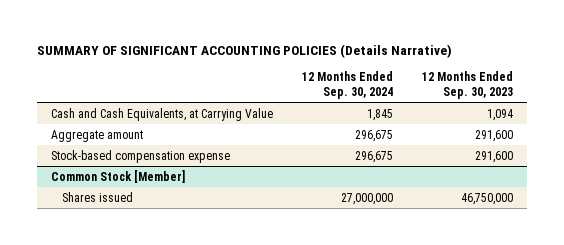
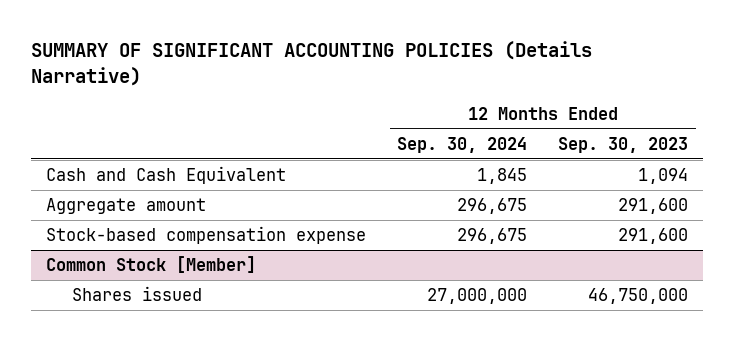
[51,107,274,121] Cash and Cash Equivalents, at Carrying Value -> [46,165,287,184] Cash and Cash Equivalent

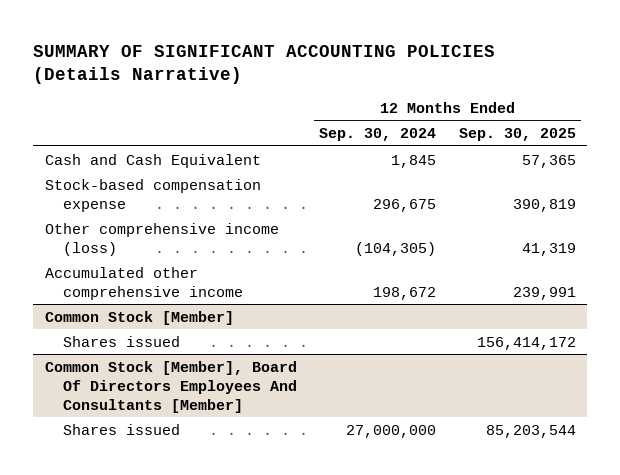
[557,136,688,153] Sep. 30, 2023 -> none
none -> [458,127,576,141] Sep. 30, 2025
[46,197,207,214] Aggregate amount -> none
none -> [44,222,279,256] Other comprehensive income (loss)
none -> [44,266,244,300] Accumulated other comprehensive income
none -> [63,335,181,347] Shares issued
none -> [44,360,298,413] Common Stock [Member], Board Of Directors Employees And Consultants [Member]

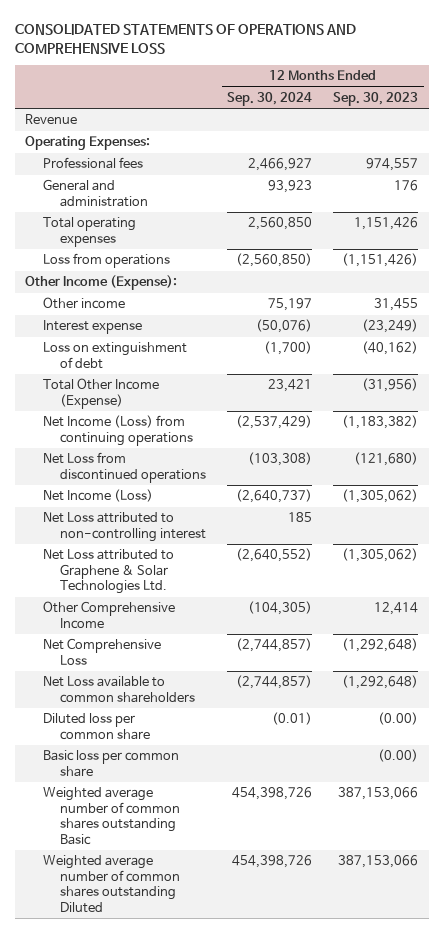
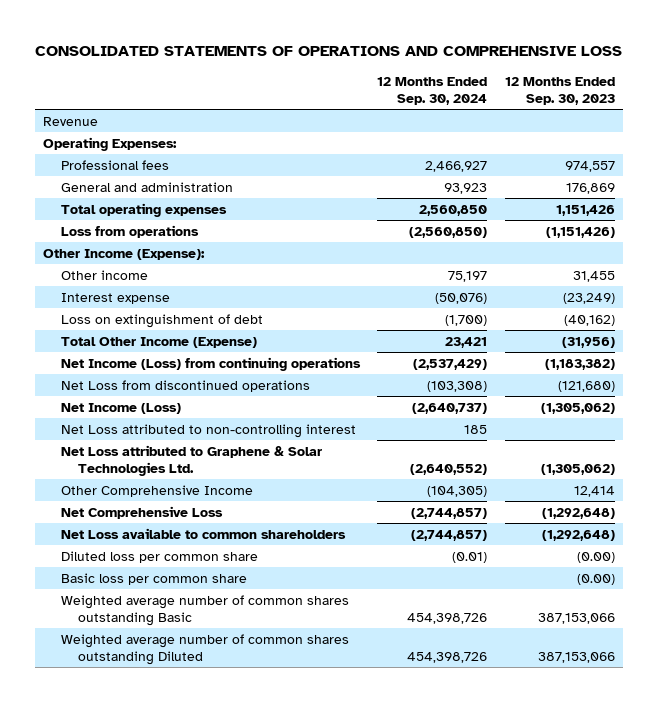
[394,180,419,192] 176 -> [565,182,615,194] 176,869

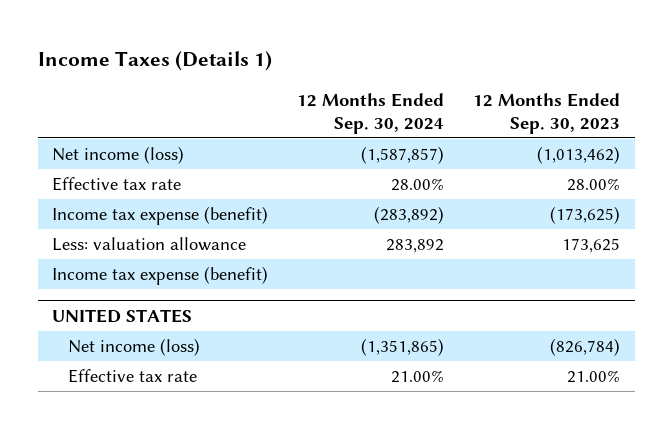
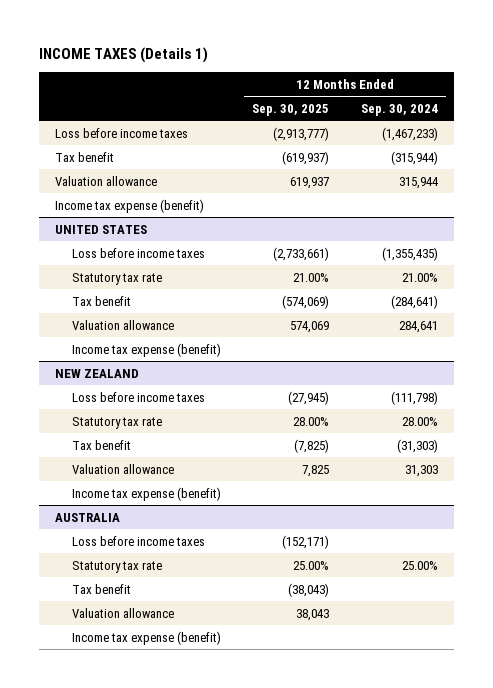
[37,51,272,72] Income Taxes (Details 1) -> [38,47,208,64] INCOME TAXES (Details 1)
[473,92,621,134] 12 Months Ended Sep. 30, 2023 -> none
none -> [252,103,330,116] Sep. 30, 2025
[52,177,182,192] Effective tax rate -> none
[52,146,185,165] Net income (loss) -> [54,127,188,138] Loss before income taxes
[361,146,445,165] (1,587,857) -> [382,126,439,141] (1,467,233)
[52,206,269,226] Income tax expense (benefit) -> [54,151,114,162] Tax benefit
[374,206,445,225] (283,892) -> [391,150,439,165] (315,944)
[52,237,247,252] Less: valuation allowance -> [54,175,157,186] Valuation allowance
[386,239,445,254] 283,892 -> [399,176,440,189] 315,944
[67,338,200,357] Net income (loss) -> [71,247,205,258] Loss before income taxes
[361,338,445,357] (1,351,865) -> [382,246,439,261] (1,355,435)
[67,369,197,384] Effective tax rate -> [71,272,162,285] Statutory tax rate
none -> [71,295,131,306] Tax benefit
none -> [71,319,174,330] Valuation allowance
none -> [71,342,221,357] Income tax expense (benefit)
none -> [54,368,139,378] NEW ZEALAND
none -> [71,391,205,402] Loss before income taxes
none -> [71,416,162,429] Statutory tax rate
none -> [71,439,131,450] Tax benefit
none -> [71,463,174,474] Valuation allowance
none -> [71,486,221,501] Income tax expense (benefit)
none -> [54,512,120,522] AUSTRALIA
none -> [71,535,205,546] Loss before income taxes
none -> [71,560,162,573] Statutory tax rate
none -> [71,583,131,594] Tax benefit
none -> [71,607,174,618] Valuation allowance
none -> [71,630,221,645] Income tax expense (benefit)

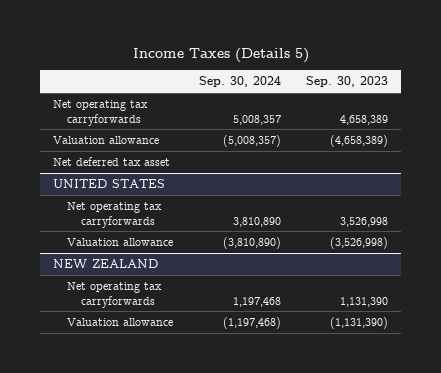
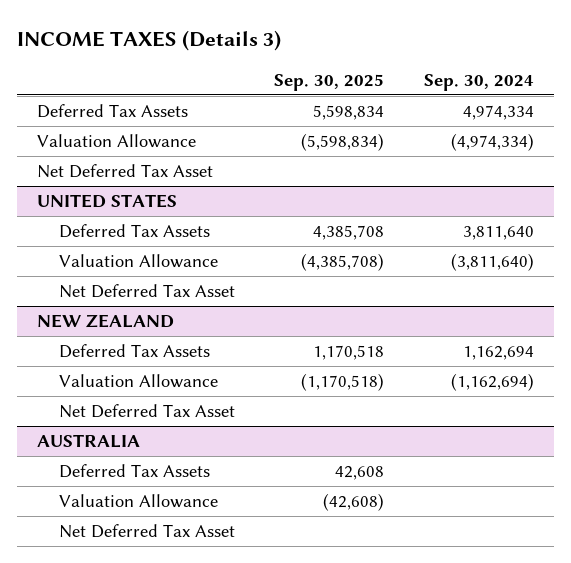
[132,48,309,64] Income Taxes (Details 5) -> [17,30,282,52] INCOME TAXES (Details 3)
[306,76,389,88] Sep. 30, 2023 -> none
none -> [274,73,385,91] Sep. 30, 2025
[52,100,148,126] Net operating tax carryforwards -> none
none -> [37,104,189,119] Deferred Tax Assets
[52,136,159,145] Valuation allowance -> [37,134,197,149] Valuation Allowance
[222,135,281,148] (5,008,357) -> [451,133,535,152] (4,974,334)
[52,157,170,167] Net deferred tax asset -> [37,164,214,179] Net Deferred Tax Asset
[66,202,162,228] Net operating tax carryforwards -> none
none -> [58,224,210,239] Deferred Tax Assets
[66,238,173,247] Valuation allowance -> [58,254,218,269] Valuation Allowance
[222,237,281,250] (3,810,890) -> [451,253,535,272] (3,811,640)
none -> [58,284,235,299] Net Deferred Tax Asset
[66,282,162,308] Net operating tax carryforwards -> none
none -> [58,344,210,359] Deferred Tax Assets
[66,318,173,327] Valuation allowance -> [58,374,218,389] Valuation Allowance
[222,317,281,330] (1,197,468) -> [451,373,535,392] (1,162,694)
none -> [58,404,235,419] Net Deferred Tax Asset
none -> [37,434,141,449] AUSTRALIA
none -> [58,464,210,479] Deferred Tax Assets
none -> [58,494,218,509] Valuation Allowance
none -> [58,524,235,539] Net Deferred Tax Asset

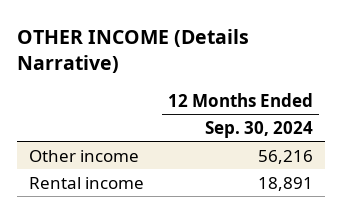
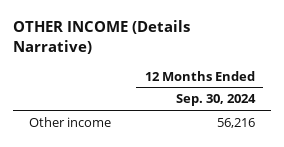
[29,176,145,189] Rental income -> none

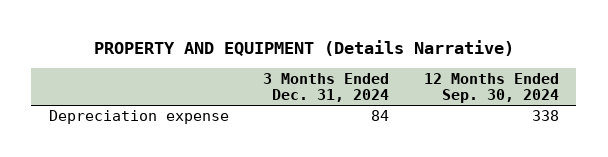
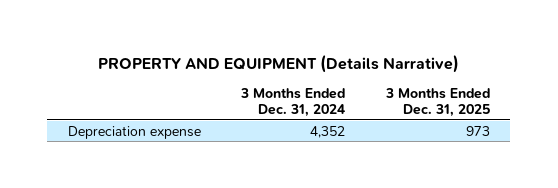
[424,72,560,104] 12 Months Ended Sep. 30, 2024 -> none
none -> [384,87,490,118] 3 Months Ended Dec. 31, 2025
[371,110,390,122] 84 -> [310,125,346,138] 4,352

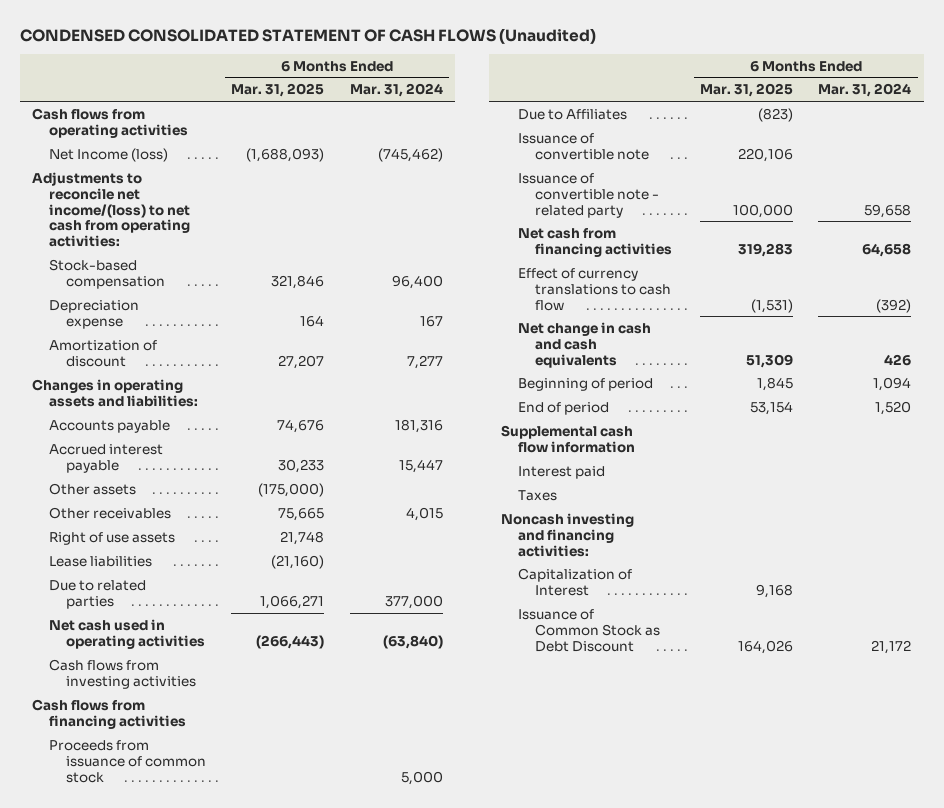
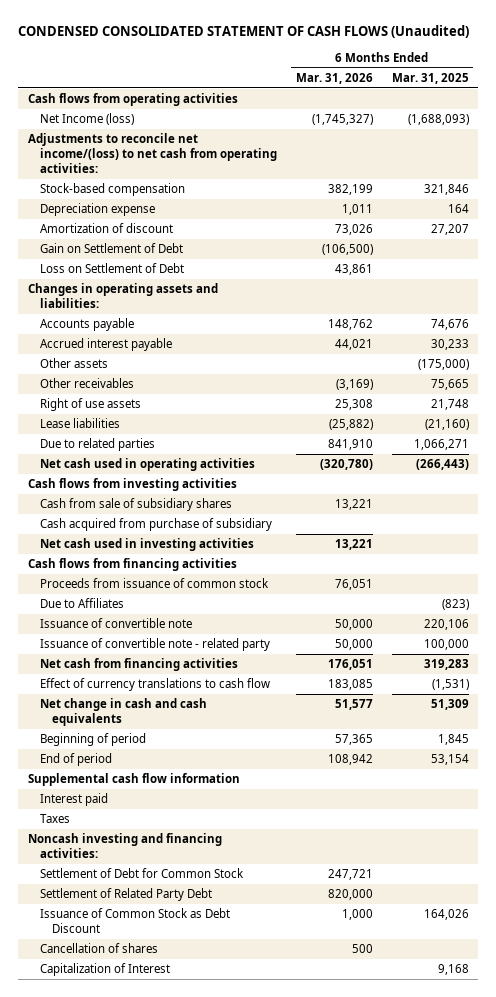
[349,83,443,98] Mar. 31, 2024 -> none
none -> [295,72,373,84] Mar. 31, 2026
none -> [39,243,183,254] Gain on Settlement of Debt
none -> [39,263,184,274] Loss on Settlement of Debt
none -> [39,498,232,512] Cash from sale of subsidiary shares
none -> [39,518,272,532] Cash acquired from purchase of subsidiary
none -> [39,538,254,552] Net cash used in investing activities
none -> [39,868,244,879] Settlement of Debt for Common Stock
none -> [39,888,212,902] Settlement of Related Party Debt
none -> [39,943,158,954] Cancellation of shares
[518,567,633,596] Capitalization of Interest -> [39,963,170,977] Capitalization of Interest

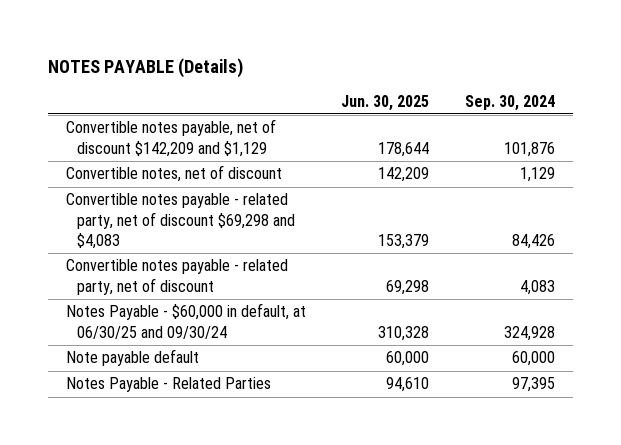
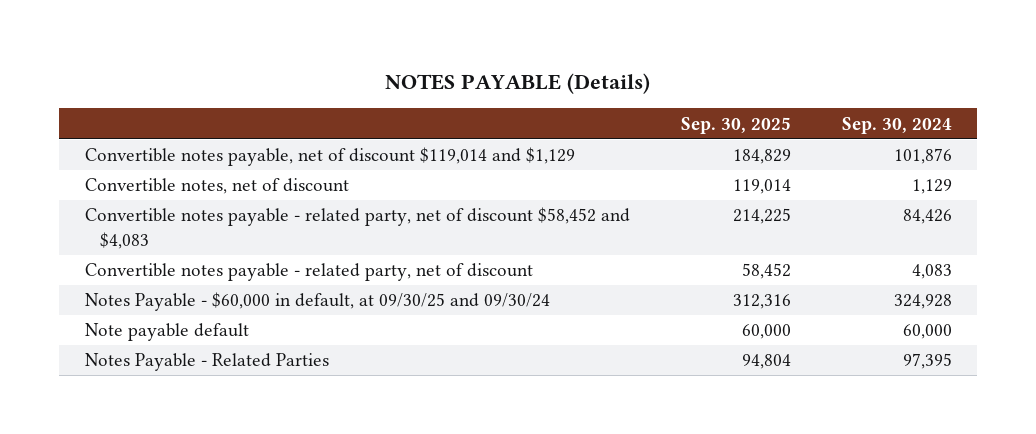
[341,94,430,111] Jun. 30, 2025 -> none
none -> [680,116,791,134] Sep. 30, 2025
[65,119,276,157] Convertible notes payable, net of discount $142,209 and $1,129 -> [84,147,575,167] Convertible notes payable, net of discount $119,014 and $1,129
[65,193,295,249] Convertible notes payable - related party, net of discount $69,298 and $4,083 -> [84,207,630,249] Convertible notes payable - related party, net of discount $58,452 and $4,083
[65,303,306,339] Notes Payable - $60,000 in default, at 06/30/25 and 09/30/24 -> [84,292,550,312] Notes Payable - $60,000 in default, at 09/30/25 and 09/30/24

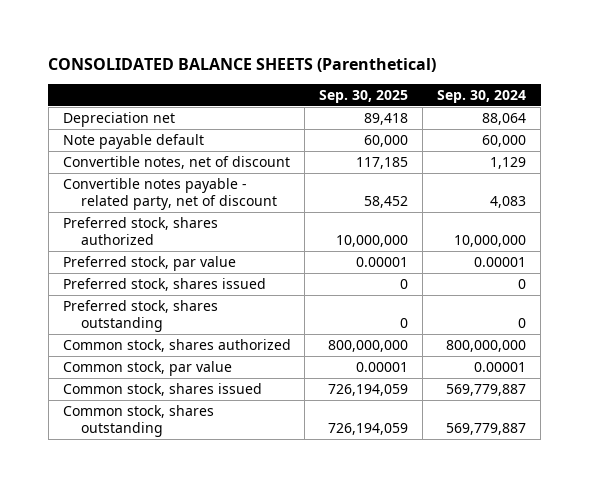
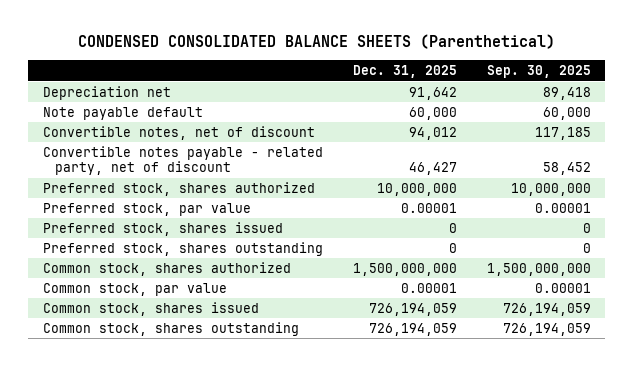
[48,57,437,72] CONSOLIDATED BALANCE SHEETS (Parenthetical) -> [77,34,555,50] CONDENSED CONSOLIDATED BALANCE SHEETS (Parenthetical)
[437,89,527,103] Sep. 30, 2024 -> none
none -> [352,65,457,79] Dec. 31, 2025
[328,339,409,352] 800,000,000 -> [486,262,591,276] 1,500,000,000

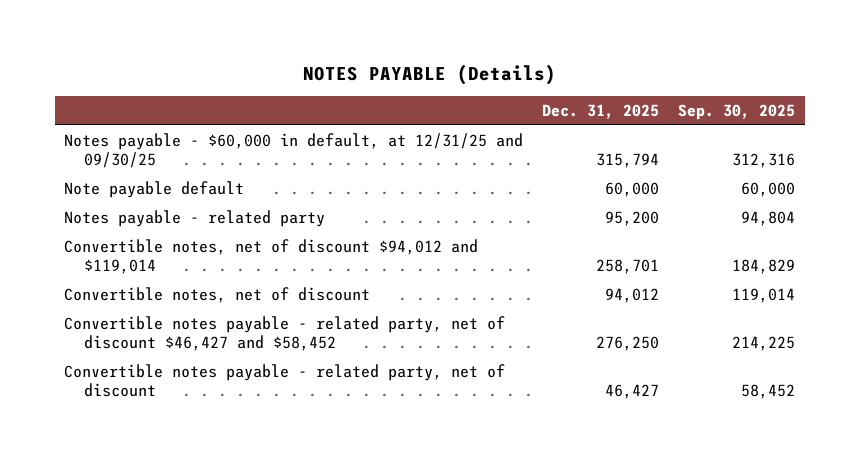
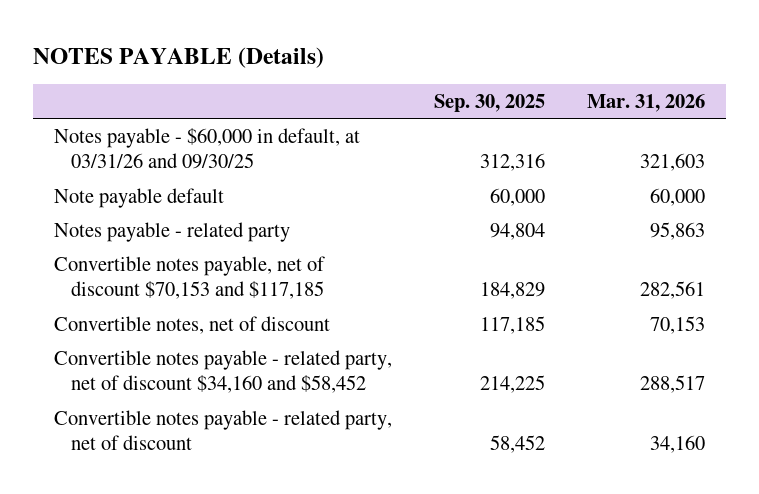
[542,104,660,120] Dec. 31, 2025 -> none
none -> [586,94,705,113] Mar. 31, 2026
[64,133,524,169] Notes payable - $60,000 in default, at 12/31/25 and 09/30/25 -> [53,127,360,170] Notes payable - $60,000 in default, at 03/31/26 and 09/30/25
[64,239,479,275] Convertible notes, net of discount $94,012 and $119,014 -> [53,255,325,300] Convertible notes payable, net of discount $70,153 and $117,185
[732,288,796,304] 119,014 -> [479,315,545,334] 117,185
[64,316,506,352] Convertible notes payable - related party, net of discount $46,427 and $58,452 -> [53,349,392,394] Convertible notes payable - related party, net of discount $34,160 and $58,452

